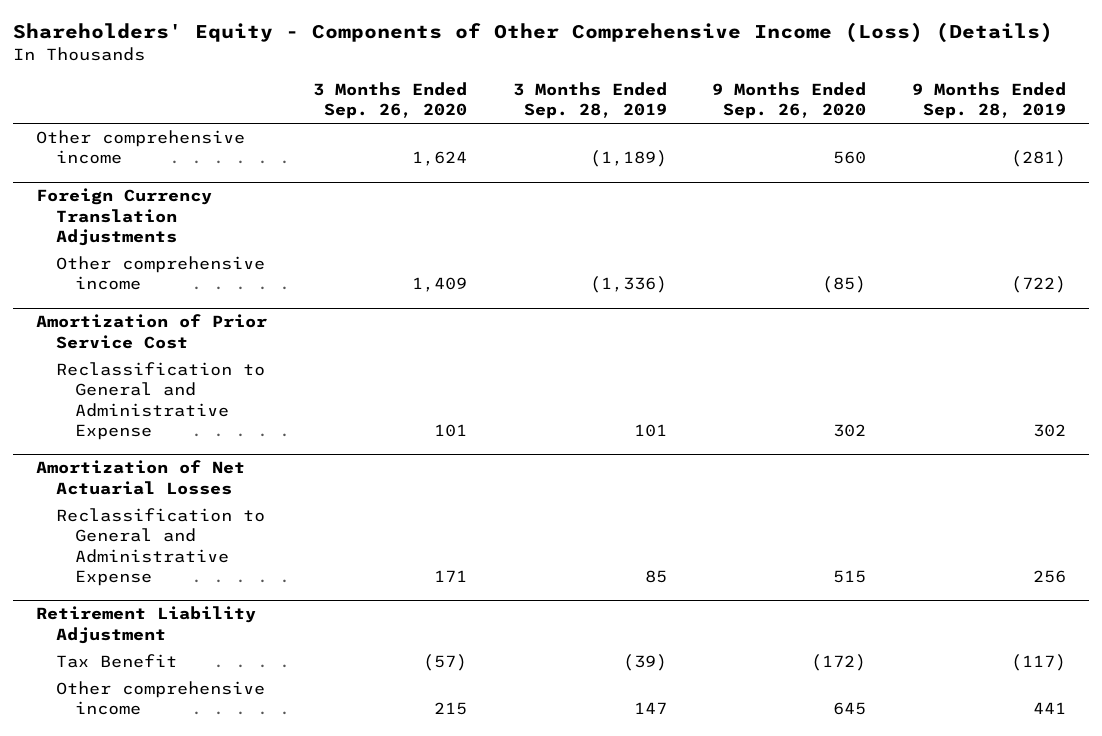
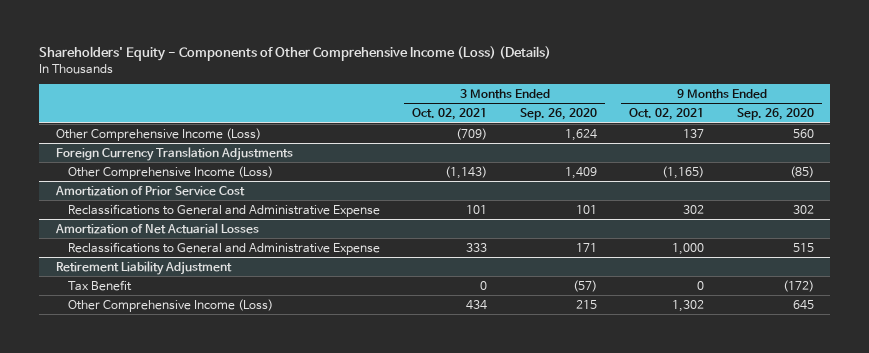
[512,82,667,120] 3 Months Ended Sep. 28, 2019 -> none
[912,82,1067,120] 9 Months Ended Sep. 28, 2019 -> none
none -> [412,108,488,121] Oct. 02, 2021
none -> [629,108,705,121] Oct. 02, 2021
[36,130,246,165] Other comprehensive income -> [55,127,261,141] Other Comprehensive Income (Loss)
[55,256,265,291] Other comprehensive income -> [68,165,274,179] Other Comprehensive Income (Loss)
[55,362,265,440] Reclassification to General and Administrative Expense -> [68,203,381,217] Reclassifications to General and Administrative Expense
[55,508,265,586] Reclassification to General and Administrative Expense -> [68,241,381,255] Reclassifications to General and Administrative Expense
[55,681,265,716] Other comprehensive income -> [68,298,274,312] Other Comprehensive Income (Loss)

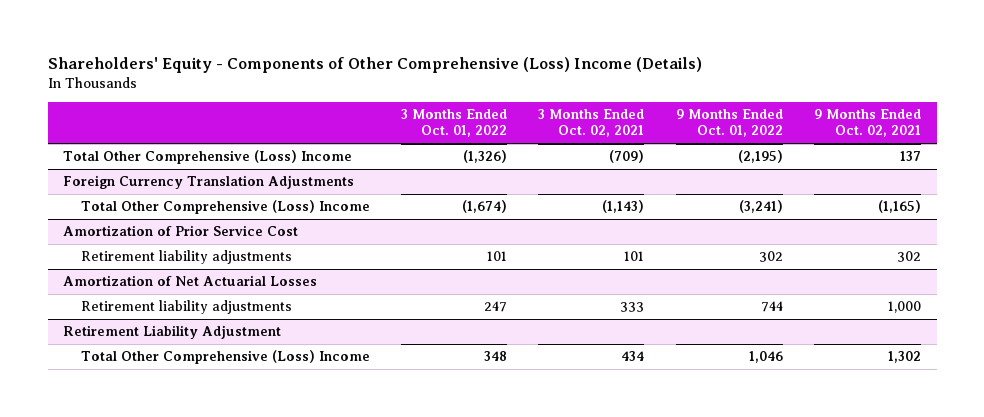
[39,46,552,62] Shareholders' Equity - Components of Other Comprehensive Income (Loss) (Details) -> [47,57,702,74] Shareholders' Equity - Components of Other Comprehensive (Loss) Income (Details)
[519,108,597,121] Sep. 26, 2020 -> none
[736,108,814,121] Sep. 26, 2020 -> none
none -> [401,109,508,138] 3 Months Ended Oct. 01, 2022
none -> [675,109,783,138] 9 Months Ended Oct. 01, 2022
[55,127,261,141] Other Comprehensive Income (Loss) -> [63,150,353,165] Total Other Comprehensive (Loss) Income
[68,165,274,179] Other Comprehensive Income (Loss) -> [81,200,371,215] Total Other Comprehensive (Loss) Income
[68,203,381,217] Reclassifications to General and Administrative Expense -> [81,250,293,265] Retirement liability adjustments
[68,241,381,255] Reclassifications to General and Administrative Expense -> [81,300,293,315] Retirement liability adjustments
[68,279,133,291] Tax Benefit -> none
[68,298,274,312] Other Comprehensive Income (Loss) -> [81,350,371,365] Total Other Comprehensive (Loss) Income

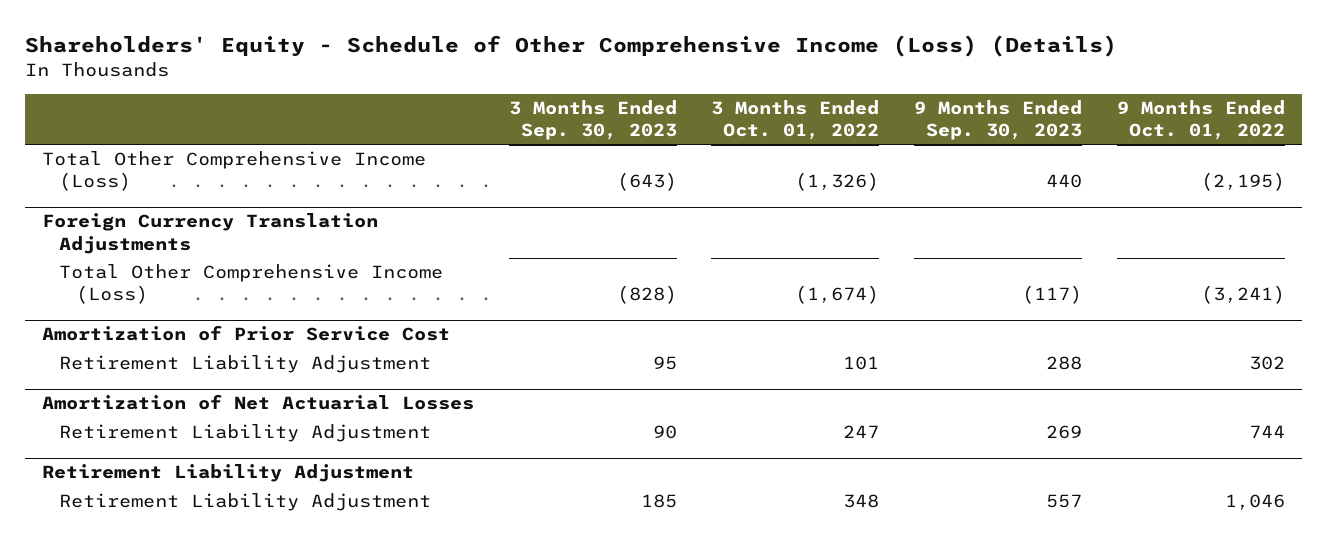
[47,57,702,74] Shareholders' Equity - Components of Other Comprehensive (Loss) Income (Details) -> [25,35,1118,58] Shareholders' Equity - Schedule of Other Comprehensive Income (Loss) (Details)
[538,109,645,138] 3 Months Ended Oct. 02, 2021 -> none
[813,109,921,138] 9 Months Ended Oct. 02, 2021 -> none
none -> [508,100,677,141] 3 Months Ended Sep. 30, 2023
none -> [914,100,1083,141] 9 Months Ended Sep. 30, 2023
[63,150,353,165] Total Other Comprehensive (Loss) Income -> [42,151,427,192] Total Other Comprehensive Income (Loss)
[81,200,371,215] Total Other Comprehensive (Loss) Income -> [59,264,444,305] Total Other Comprehensive Income (Loss)
[81,250,293,265] Retirement liability adjustments -> [59,355,432,374] Retirement Liability Adjustment
[81,300,293,315] Retirement liability adjustments -> [59,424,432,443] Retirement Liability Adjustment
[81,350,371,365] Total Other Comprehensive (Loss) Income -> [59,493,432,512] Retirement Liability Adjustment

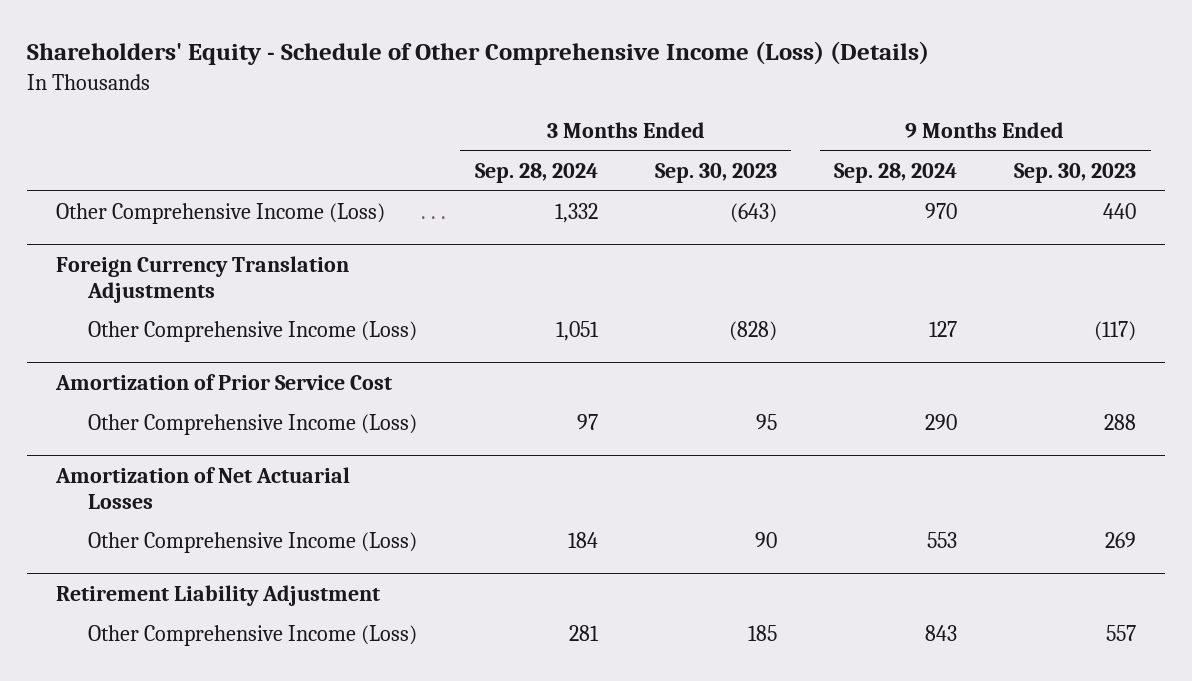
[711,100,880,141] 3 Months Ended Oct. 01, 2022 -> none
[1116,100,1285,141] 9 Months Ended Oct. 01, 2022 -> none
none -> [474,163,598,184] Sep. 28, 2024
none -> [834,163,958,184] Sep. 28, 2024
[42,151,427,192] Total Other Comprehensive Income (Loss) -> [55,203,385,225] Other Comprehensive Income (Loss)
[59,264,444,305] Total Other Comprehensive Income (Loss) -> [88,321,418,343] Other Comprehensive Income (Loss)
[59,355,432,374] Retirement Liability Adjustment -> [88,414,418,436] Other Comprehensive Income (Loss)
[59,424,432,443] Retirement Liability Adjustment -> [88,532,418,554] Other Comprehensive Income (Loss)
[59,493,432,512] Retirement Liability Adjustment -> [88,625,418,647] Other Comprehensive Income (Loss)

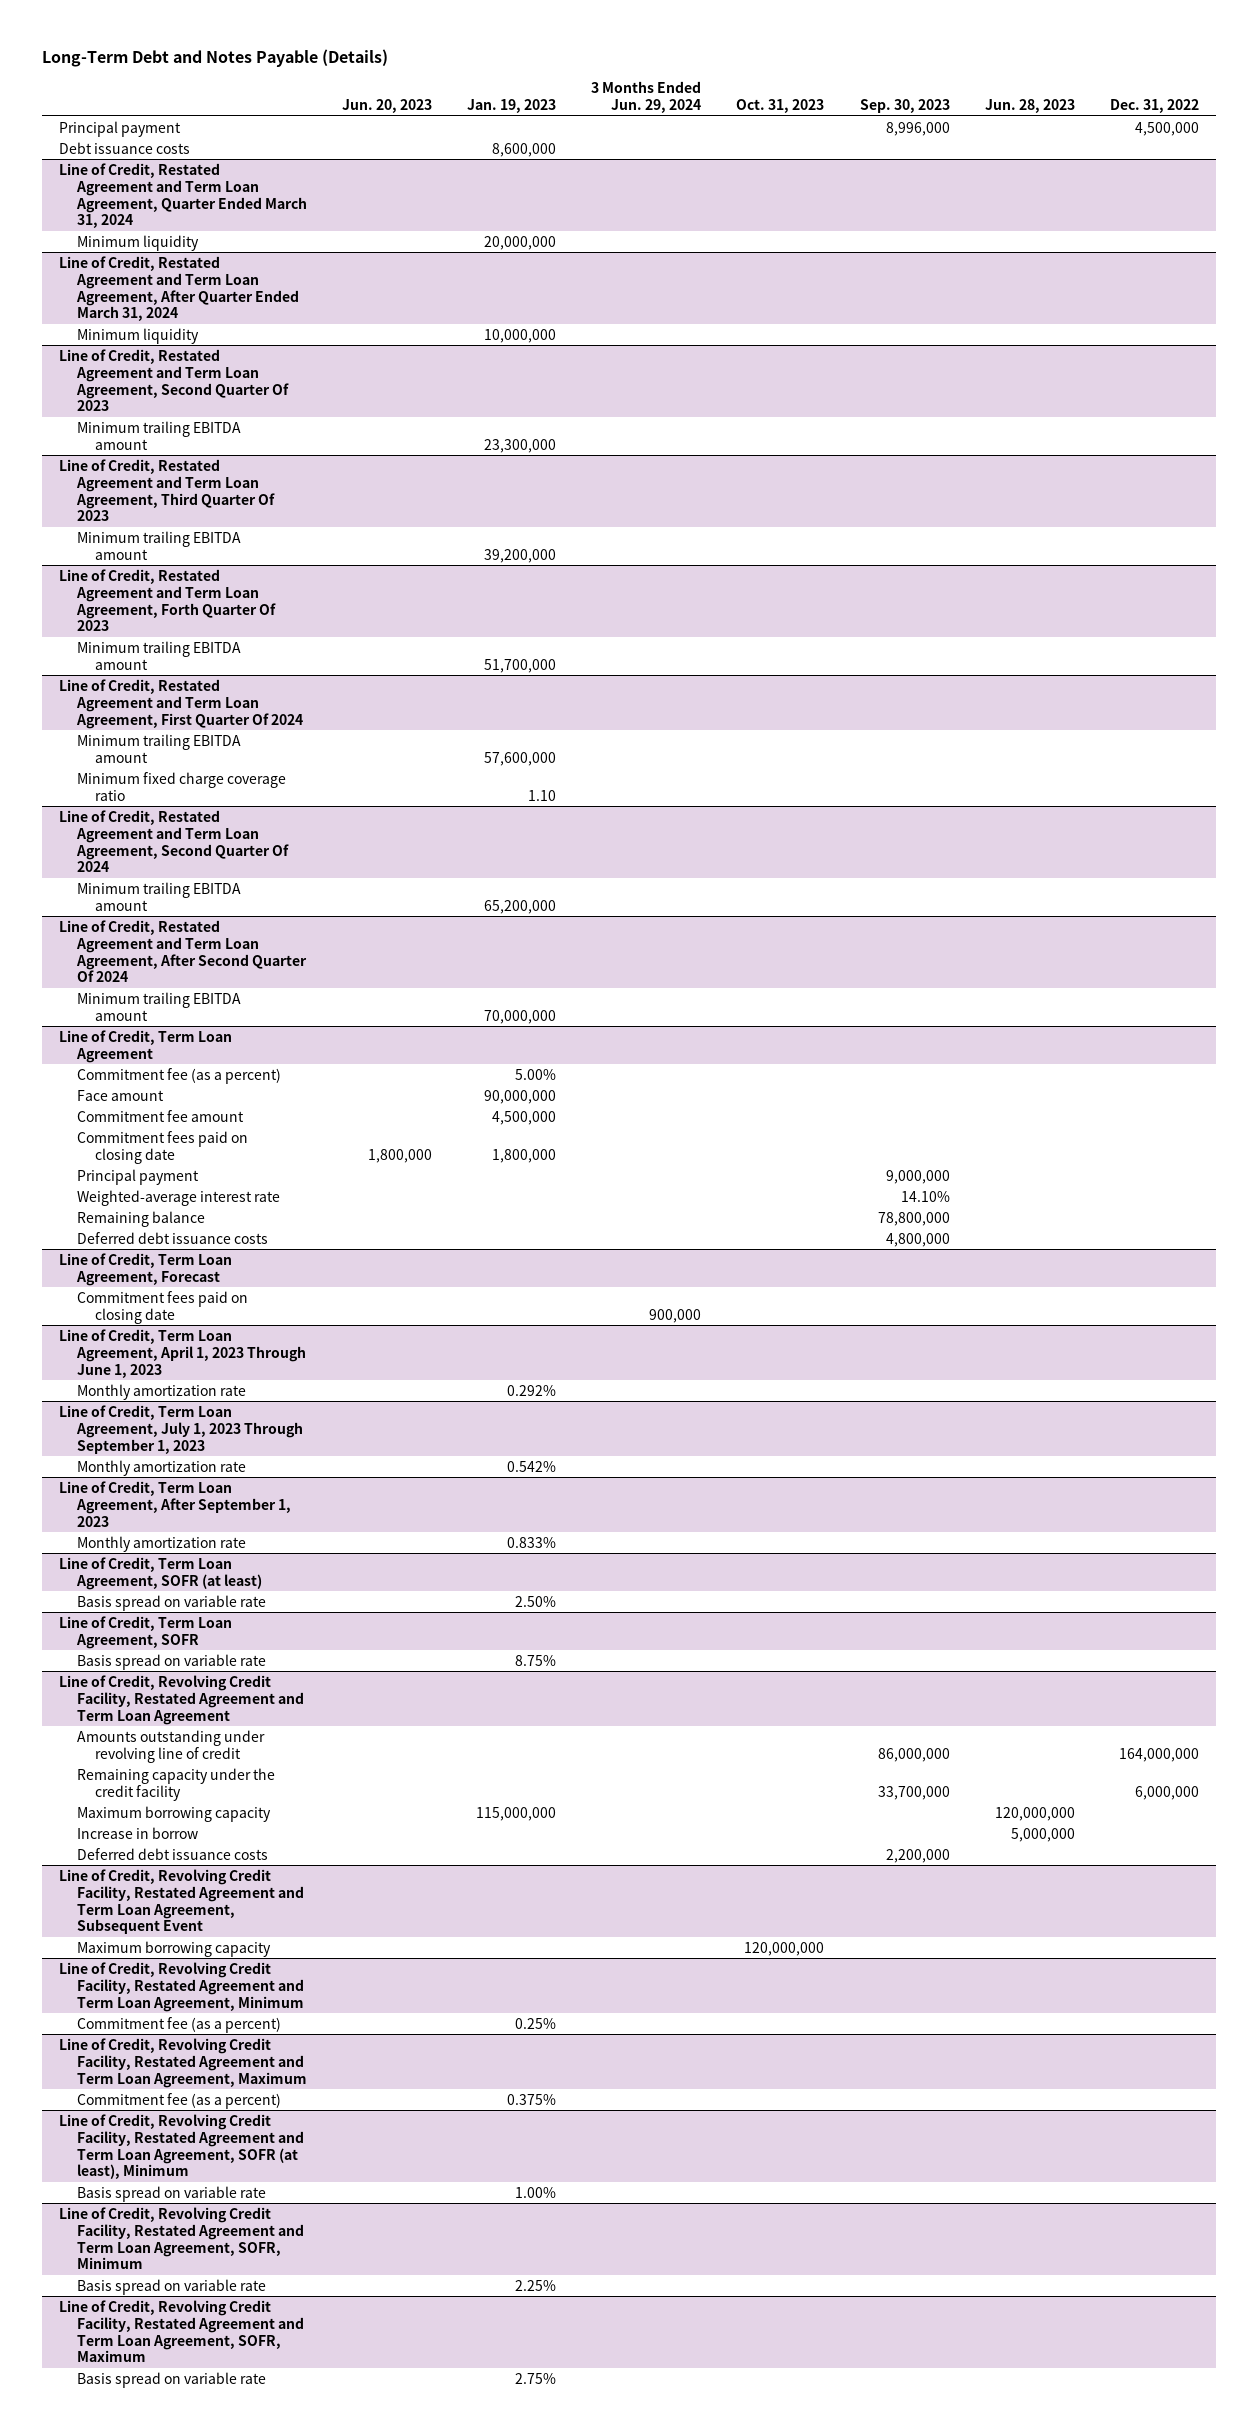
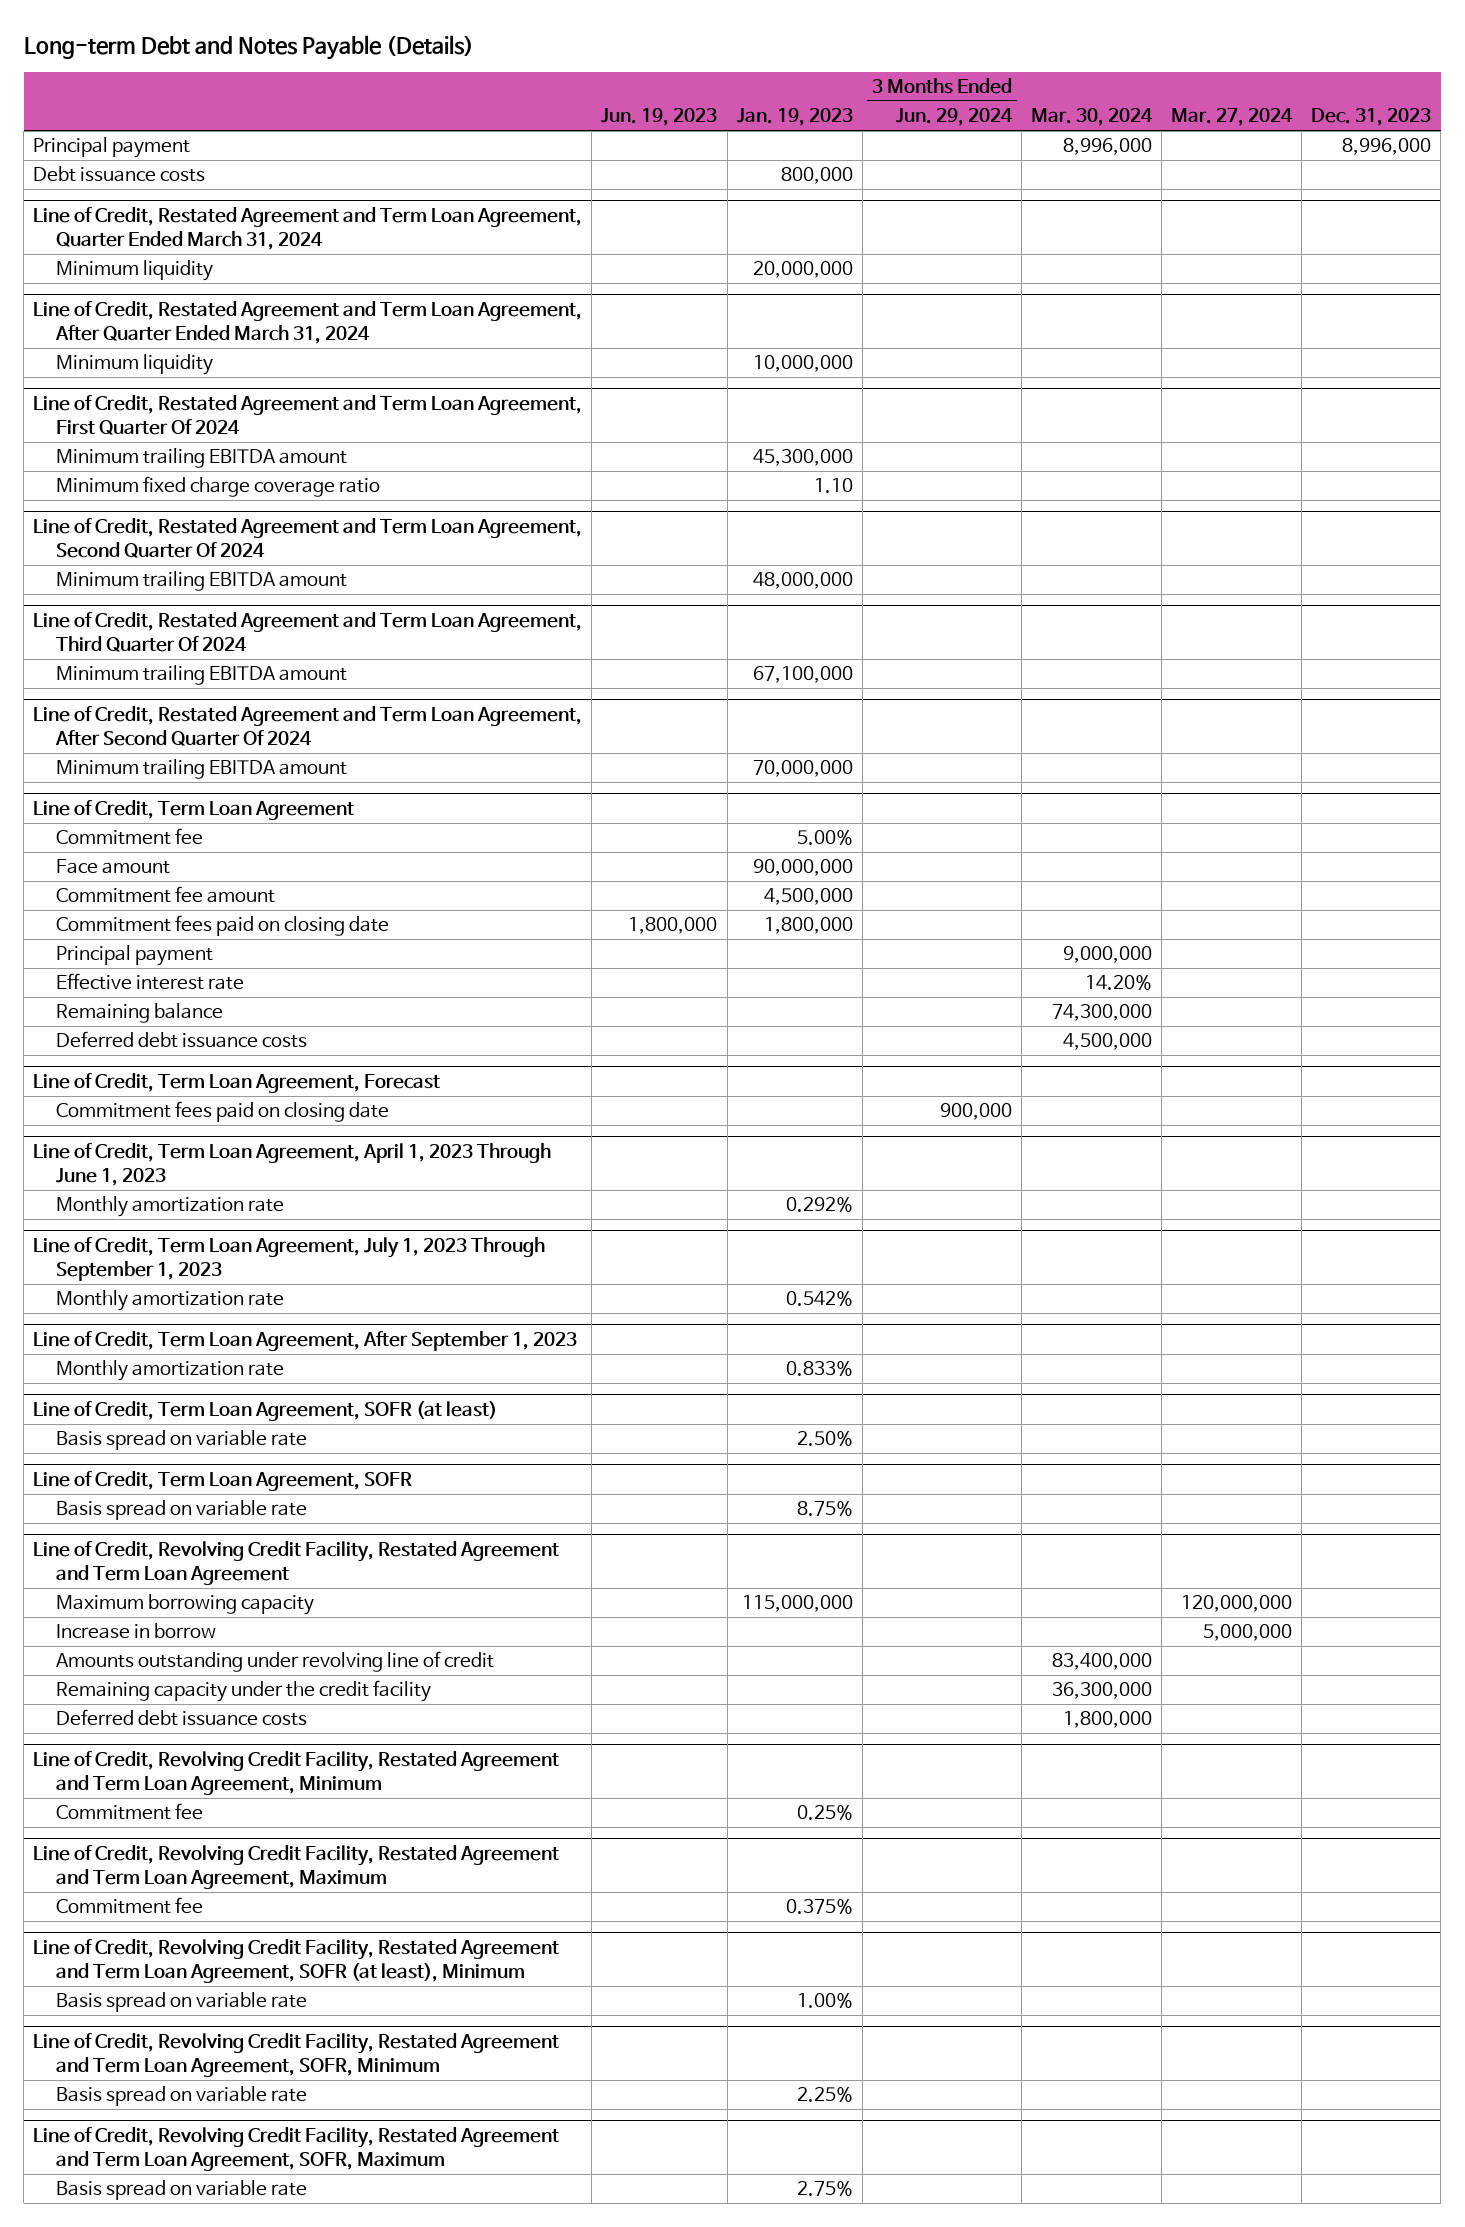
[41,49,388,68] Long-Term Debt and Notes Payable (Details) -> [23,34,474,60] Long-term Debt and Notes Payable (Details)
[342,98,433,113] Jun. 20, 2023 -> none
[736,98,825,113] Oct. 31, 2023 -> none
[859,98,950,113] Sep. 30, 2023 -> none
[984,98,1075,113] Jun. 28, 2023 -> none
[1109,98,1199,113] Dec. 31, 2022 -> none
none -> [601,108,718,127] Jun. 19, 2023
none -> [1030,108,1153,127] Mar. 30, 2024
none -> [1171,108,1294,127] Mar. 27, 2024
none -> [1311,108,1432,127] Dec. 31, 2023
[492,142,557,157] 8,600,000 -> [780,167,853,185] 800,000
[59,348,290,412] Line of Credit, Restated Agreement and Term Loan Agreement, Second Quarter Of 2023 -> none
[77,420,242,450] Minimum trailing EBITDA amount -> none
[59,458,276,522] Line of Credit, Restated Agreement and Term Loan Agreement, Third Quarter Of 2023 -> none
[77,530,242,560] Minimum trailing EBITDA amount -> none
[59,568,277,632] Line of Credit, Restated Agreement and Term Loan Agreement, Forth Quarter Of 2023 -> none
[77,640,242,670] Minimum trailing EBITDA amount -> none
[484,751,557,766] 57,600,000 -> [752,449,853,467] 45,300,000
[484,899,557,914] 65,200,000 -> [752,572,853,590] 48,000,000
none -> [33,612,583,653] Line of Credit, Restated Agreement and Term Loan Agreement, Third Quarter Of 2024
none -> [56,665,348,686] Minimum trailing EBITDA amount
[77,1067,282,1084] Commitment fee (as a percent) -> [56,828,204,846] Commitment fee
[77,1189,281,1206] Weighted-average interest rate -> none
none -> [56,973,245,991] Effective interest rate
[77,1729,266,1763] Amounts outstanding under revolving line of credit -> [56,1651,495,1673] Amounts outstanding under revolving line of credit
[77,1767,276,1801] Remaining capacity under the credit facility -> [56,1680,432,1703] Remaining capacity under the credit facility
[59,1868,305,1935] Line of Credit, Revolving Credit Facility, Restated Agreement and Term Loan Agreement, Subsequent Event -> none
[77,1940,272,1957] Maximum borrowing capacity -> none
[77,2016,282,2033] Commitment fee (as a percent) -> [56,1803,204,1821] Commitment fee
[77,2092,282,2109] Commitment fee (as a percent) -> [56,1897,204,1915] Commitment fee

